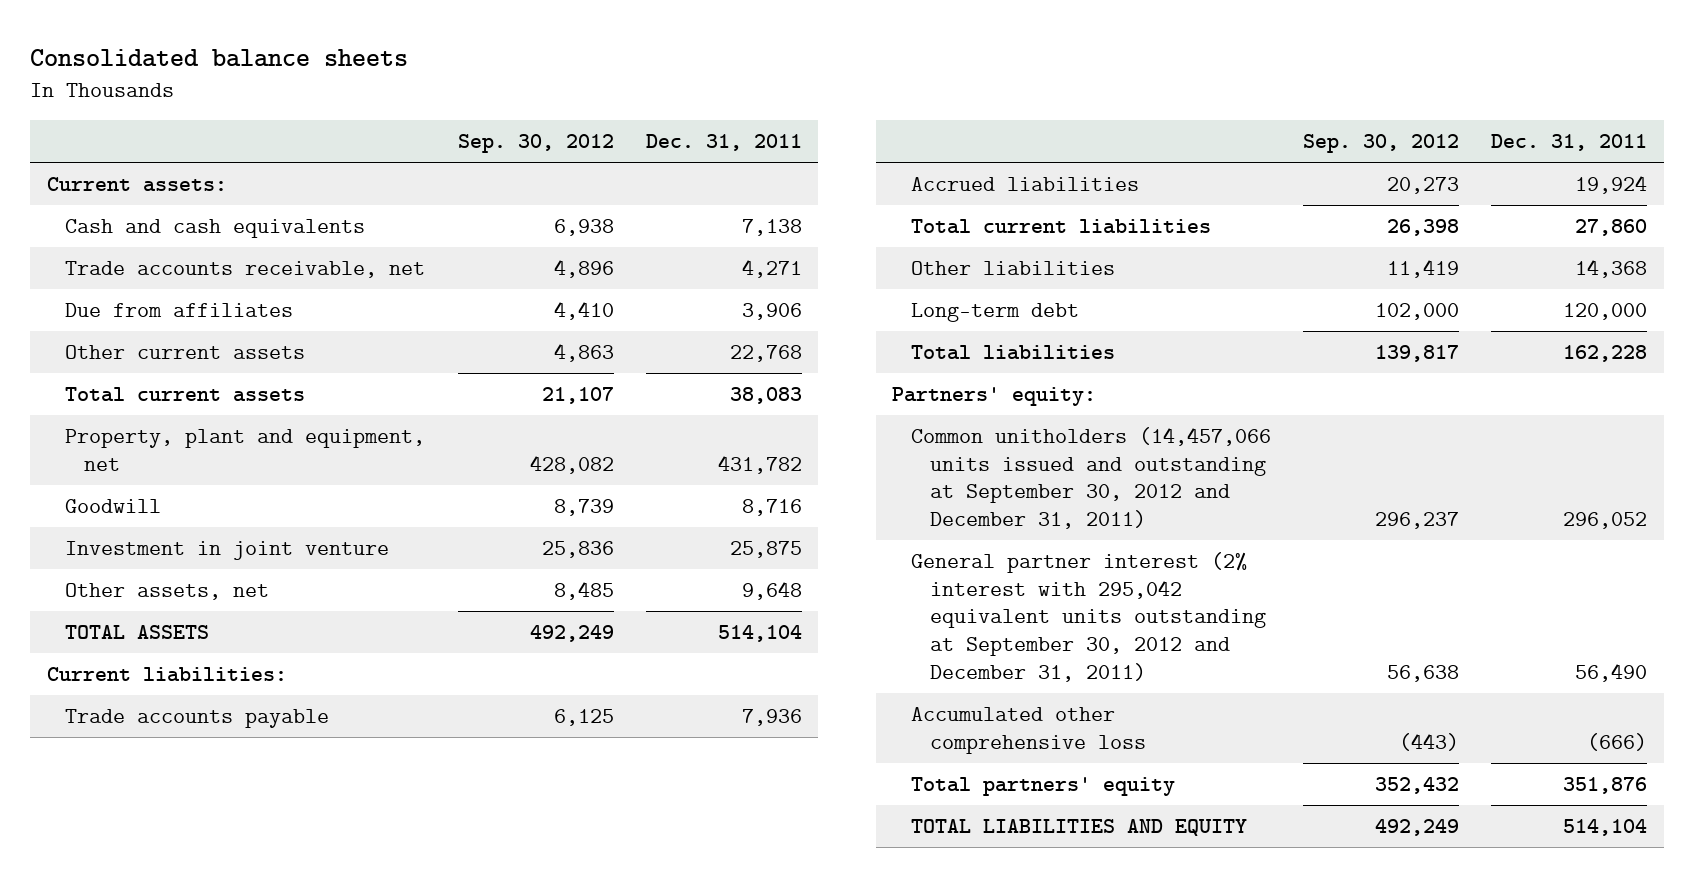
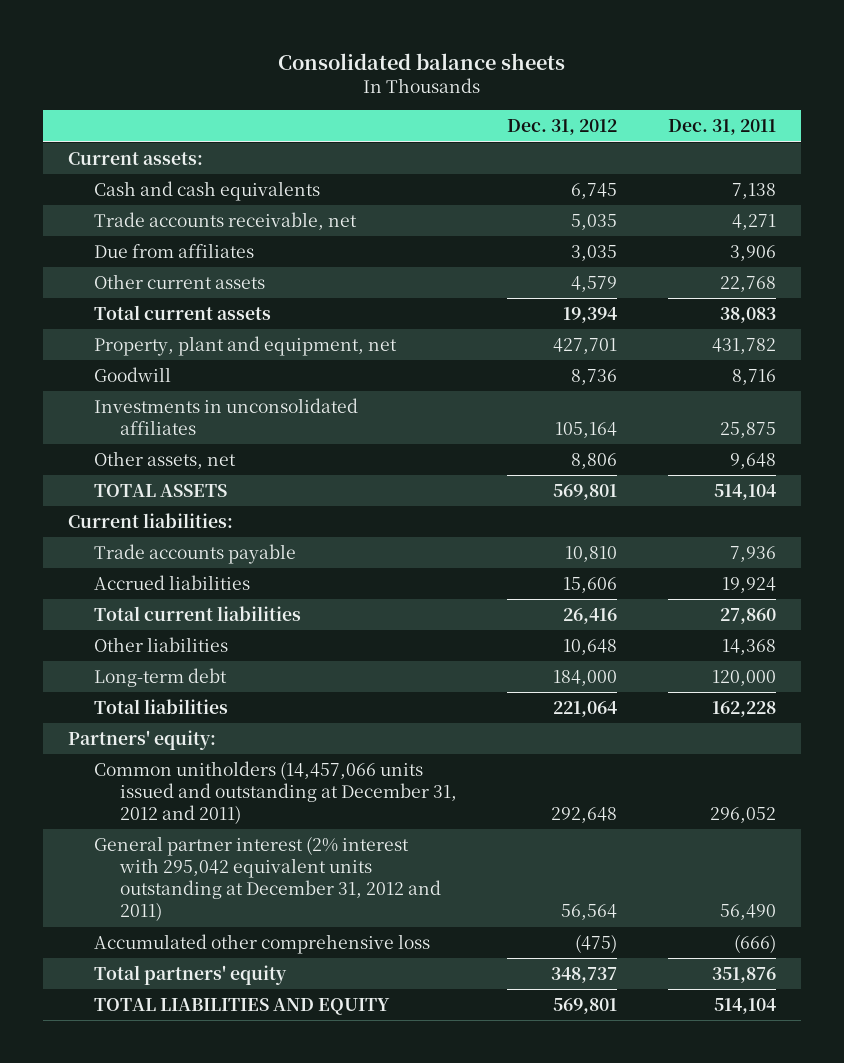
[457,134,614,154] Sep. 30, 2012 -> none
none -> [507,119,618,136] Dec. 31, 2012
[65,541,390,561] Investment in joint venture -> [93,398,358,436] Investments in unconsolidated affiliates
[910,427,1271,530] Common unitholders (14,457,066 units issued and outstanding at September 30, 2012 and December 31, 2011) -> [93,761,457,825] Common unitholders (14,457,066 units issued and outstanding at December 31, 2012 and 2011)
[910,552,1266,682] General partner interest (2% interest with 295,042 equivalent units outstanding at September 30, 2012 and December 31, 2011) -> [93,836,441,922] General partner interest (2% interest with 295,042 equivalent units outstanding at December 31, 2012 and 2011)

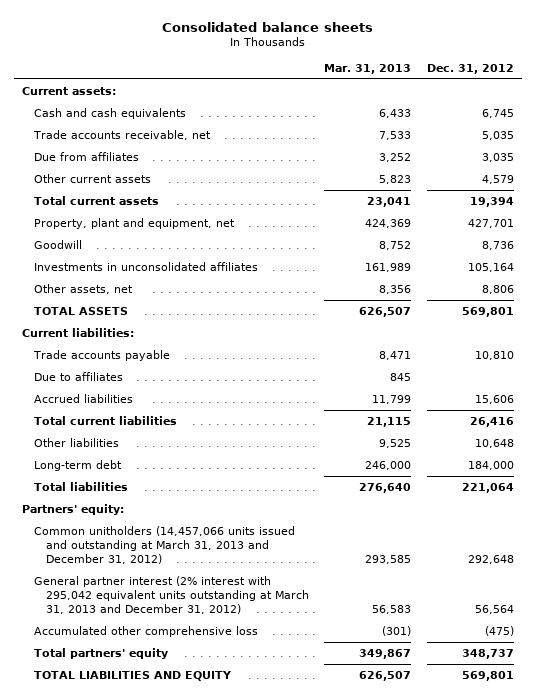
[667,119,776,136] Dec. 31, 2011 -> none
none -> [324,64,412,75] Mar. 31, 2013
none -> [33,371,123,381] Due to affiliates
[93,761,457,825] Common unitholders (14,457,066 units issued and outstanding at December 31, 2012 and 2011) -> [33,525,295,564] Common unitholders (14,457,066 units issued and outstanding at March 31, 2013 and December 31, 2012)
[93,836,441,922] General partner interest (2% interest with 295,042 equivalent units outstanding at December 31, 2012 and 2011) -> [33,575,309,614] General partner interest (2% interest with 295,042 equivalent units outstanding at March 31, 2013 and December 31, 2012)

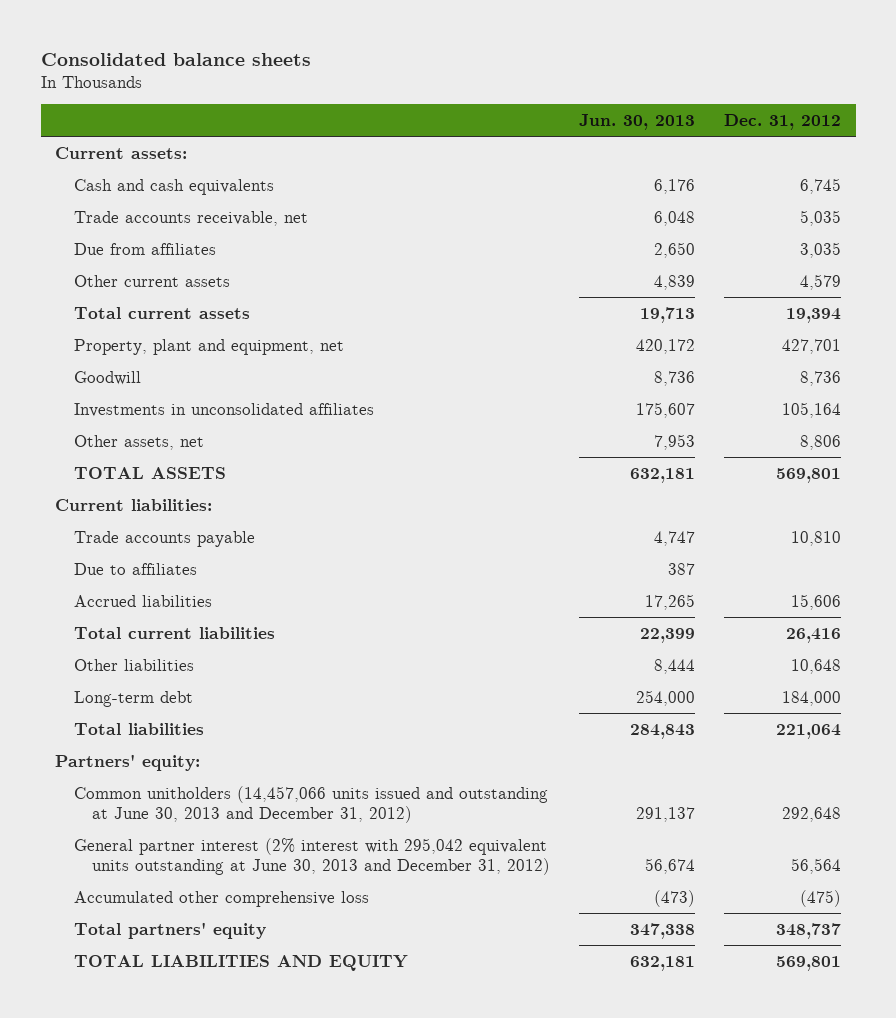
[324,64,412,75] Mar. 31, 2013 -> none
none -> [578,114,695,131] Jun. 30, 2013
[33,525,295,564] Common unitholders (14,457,066 units issued and outstanding at March 31, 2013 and December 31, 2012) -> [73,785,548,824] Common unitholders (14,457,066 units issued and outstanding at June 30, 2013 and December 31, 2012)
[33,575,309,614] General partner interest (2% interest with 295,042 equivalent units outstanding at March 31, 2013 and December 31, 2012) -> [73,837,550,876] General partner interest (2% interest with 295,042 equivalent units outstanding at June 30, 2013 and December 31, 2012)

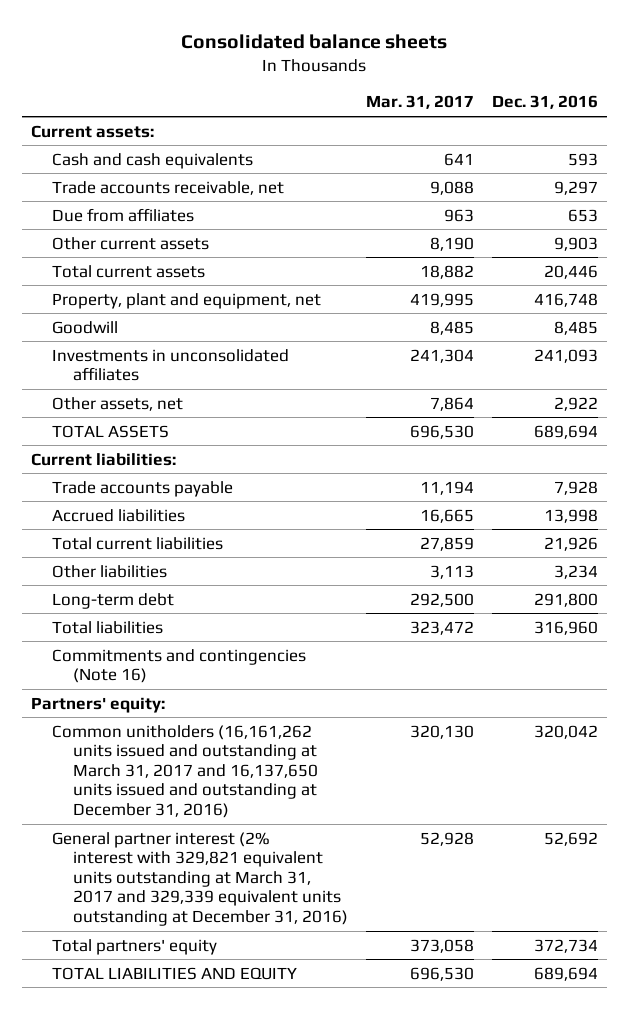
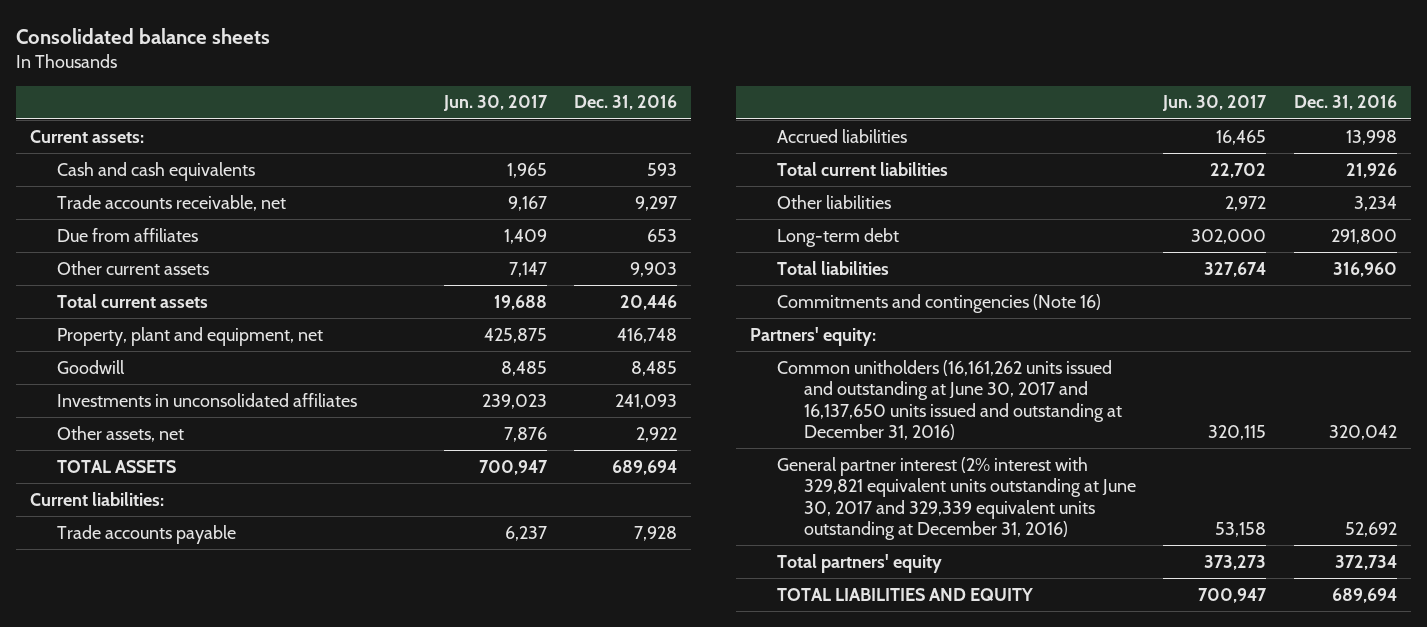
[365,95,474,110] Mar. 31, 2017 -> none
none -> [442,95,548,112] Jun. 30, 2017
[51,724,318,818] Common unitholders (16,161,262 units issued and outstanding at March 31, 2017 and 16,137,650 units issued and outstanding at December 31, 2016) -> [776,359,1122,441] Common unitholders (16,161,262 units issued and outstanding at June 30, 2017 and 16,137,650 units issued and outstanding at December 31, 2016)
[51,831,348,926] General partner interest (2% interest with 329,821 equivalent units outstanding at March 31, 2017 and 329,339 equivalent units outstanding at December 31, 2016) -> [776,456,1136,541] General partner interest (2% interest with 329,821 equivalent units outstanding at June 30, 2017 and 329,339 equivalent units outstanding at December 31, 2016)

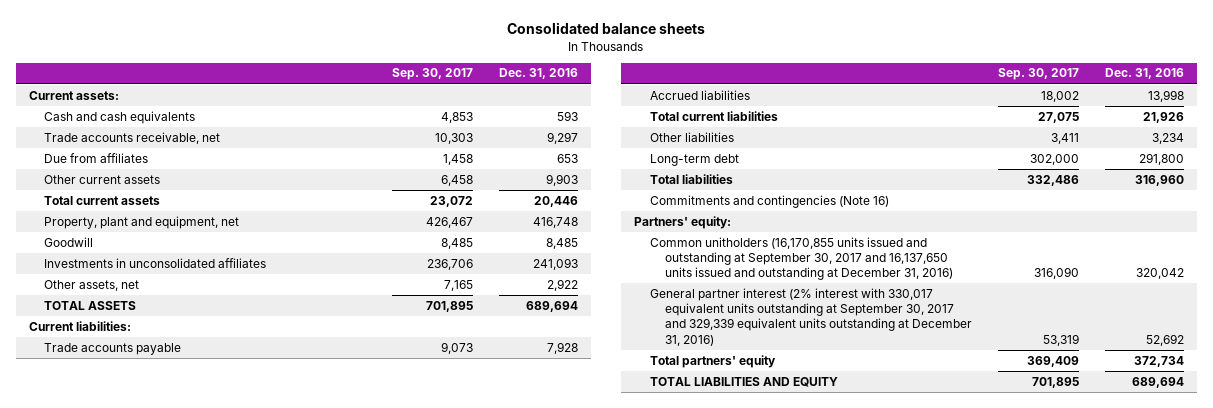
[442,95,548,112] Jun. 30, 2017 -> none
none -> [392,68,474,81] Sep. 30, 2017
[776,359,1122,441] Common unitholders (16,161,262 units issued and outstanding at June 30, 2017 and 16,137,650 units issued and outstanding at December 31, 2016) -> [649,236,953,281] Common unitholders (16,170,855 units issued and outstanding at September 30, 2017 and 16,137,650 units issued and outstanding at December 31, 2016)
[776,456,1136,541] General partner interest (2% interest with 329,821 equivalent units outstanding at June 30, 2017 and 329,339 equivalent units outstanding at December 31, 2016) -> [649,287,972,346] General partner interest (2% interest with 330,017 equivalent units outstanding at September 30, 2017 and 329,339 equivalent units outstanding at December 31, 2016)

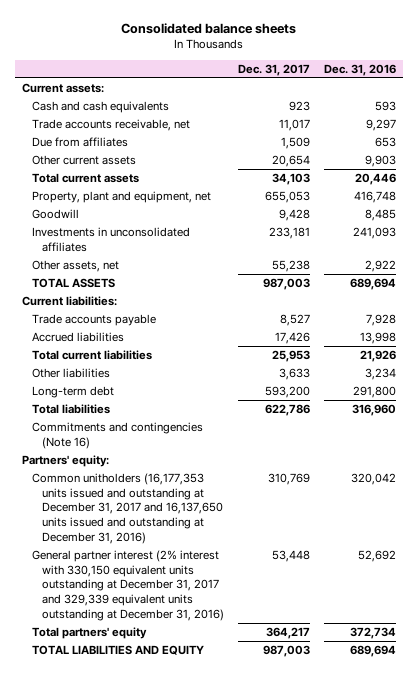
[392,68,474,81] Sep. 30, 2017 -> none
none -> [237,63,310,76] Dec. 31, 2017
[649,236,953,281] Common unitholders (16,170,855 units issued and outstanding at September 30, 2017 and 16,137,650 units issued and outstanding at December 31, 2016) -> [32,473,224,544] Common unitholders (16,177,353 units issued and outstanding at December 31, 2017 and 16,137,650 units issued and outstanding at December 31, 2016)
[649,287,972,346] General partner interest (2% interest with 330,017 equivalent units outstanding at September 30, 2017 and 329,339 equivalent units outstanding at December 31, 2016) -> [32,550,225,621] General partner interest (2% interest with 330,150 equivalent units outstanding at December 31, 2017 and 329,339 equivalent units outstanding at December 31, 2016)

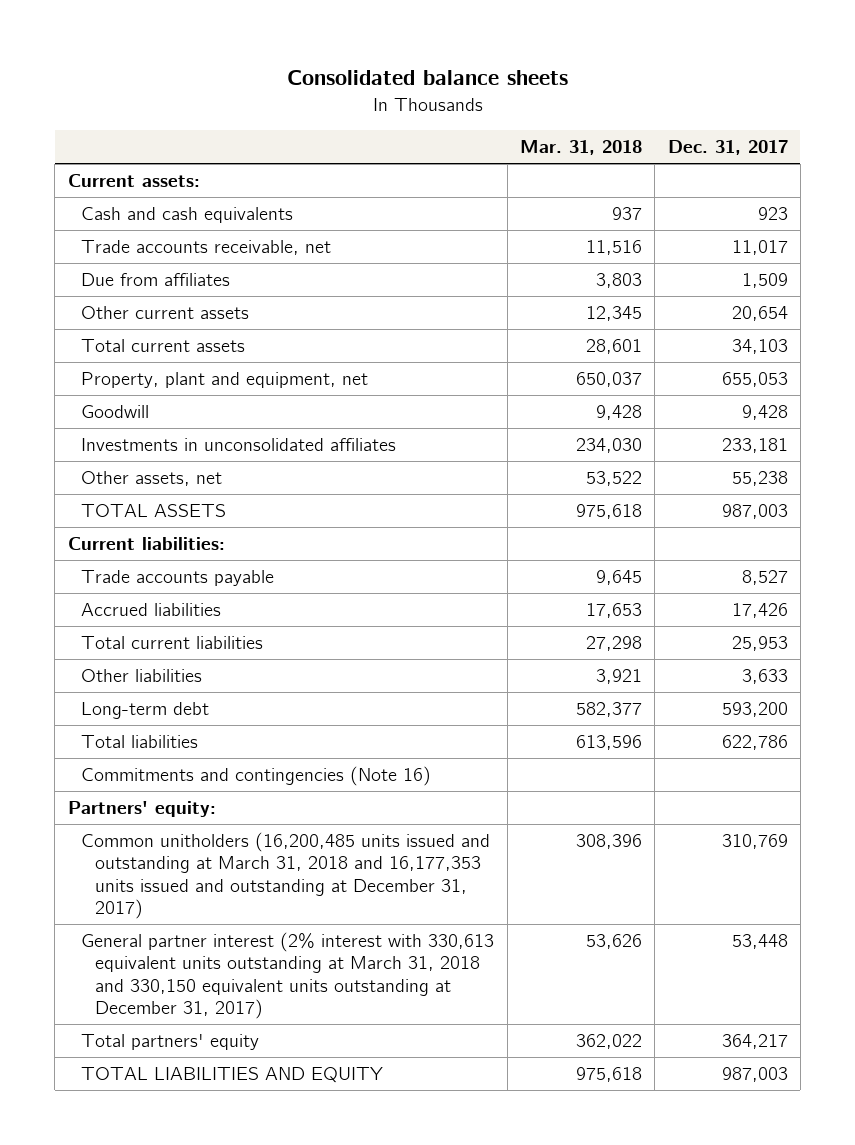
[323,63,396,76] Dec. 31, 2016 -> none
none -> [520,140,643,156] Mar. 31, 2018
[32,473,224,544] Common unitholders (16,177,353 units issued and outstanding at December 31, 2017 and 16,137,650 units issued and outstanding at December 31, 2016) -> [81,832,491,919] Common unitholders (16,200,485 units issued and outstanding at March 31, 2018 and 16,177,353 units issued and outstanding at December 31, 2017)
[32,550,225,621] General partner interest (2% interest with 330,150 equivalent units outstanding at December 31, 2017 and 329,339 equivalent units outstanding at December 31, 2016) -> [81,932,495,1019] General partner interest (2% interest with 330,613 equivalent units outstanding at March 31, 2018 and 330,150 equivalent units outstanding at December 31, 2017)

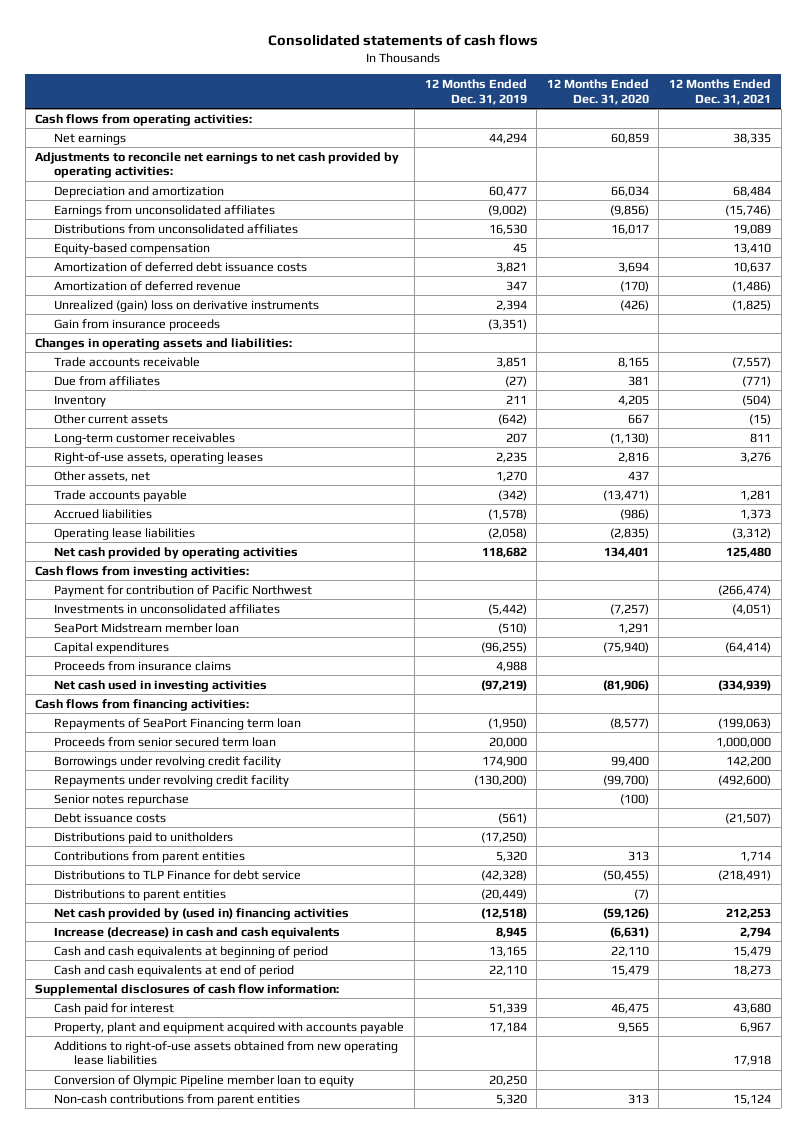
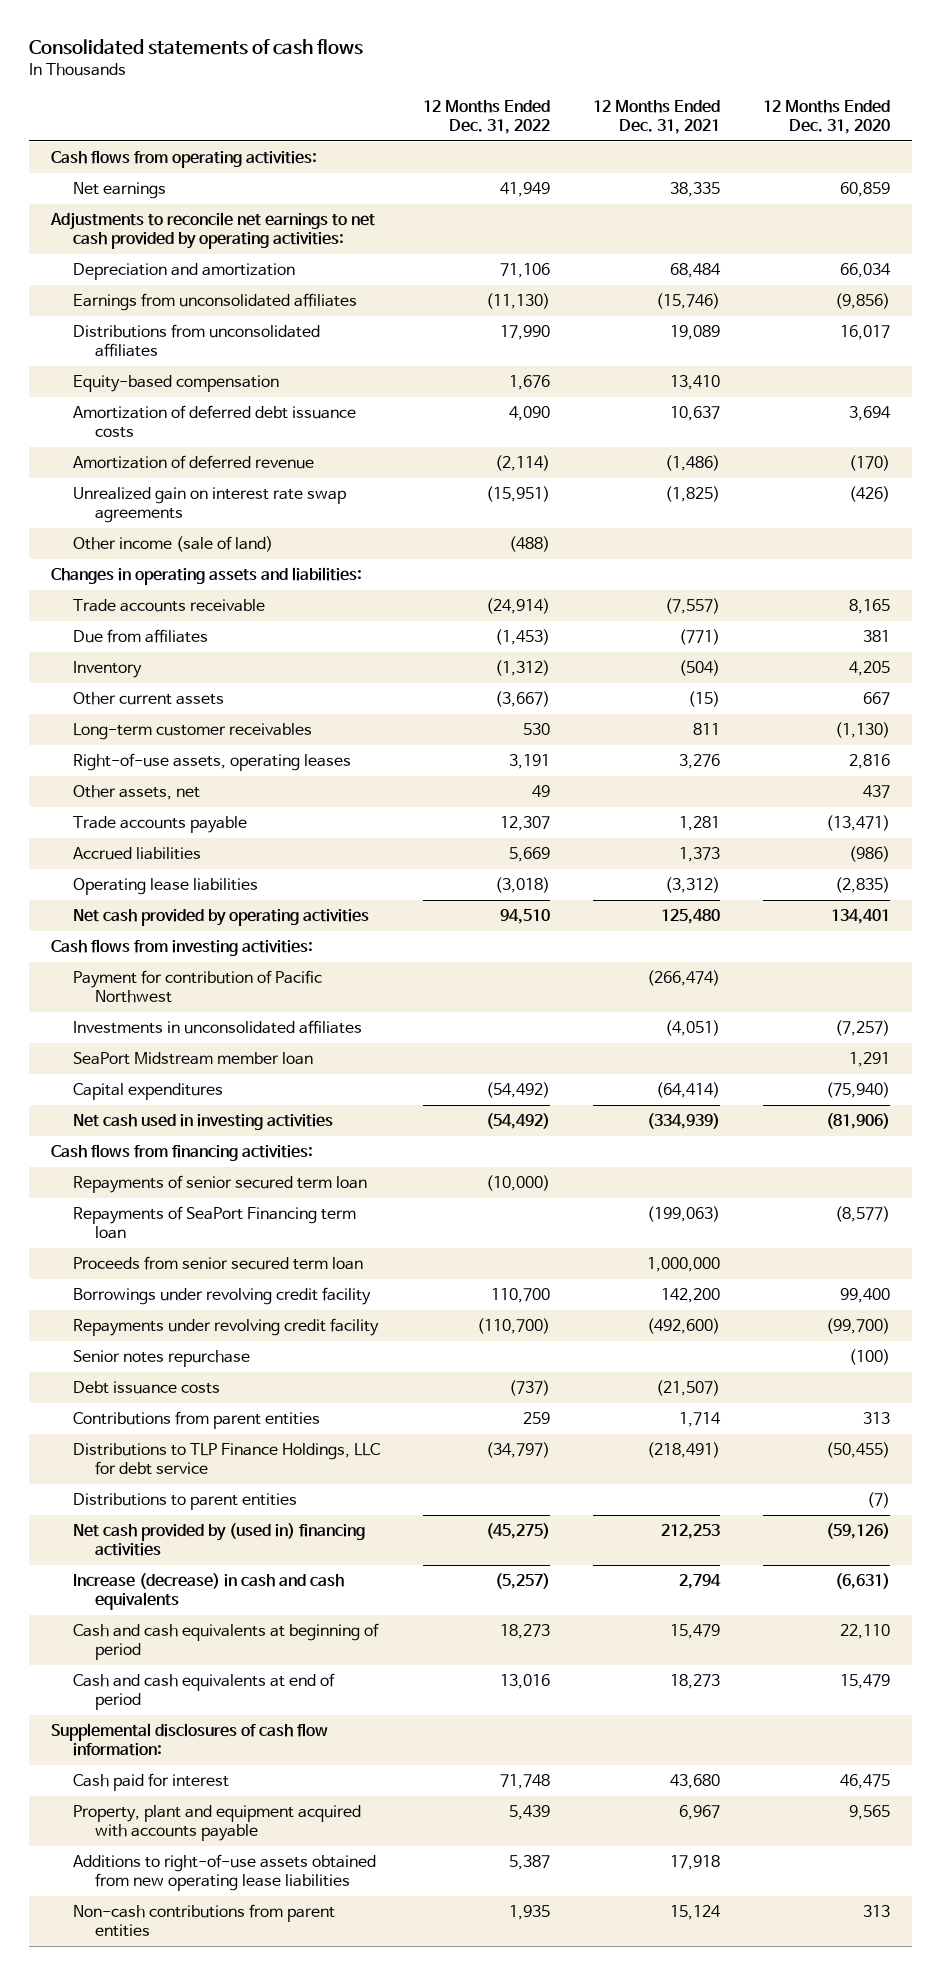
[424,79,527,105] 12 Months Ended Dec. 31, 2019 -> none
none -> [422,100,550,134] 12 Months Ended Dec. 31, 2022
[54,299,320,312] Unrealized (gain) loss on derivative instruments -> [72,487,346,523] Unrealized gain on interest rate swap agreements
[54,318,221,331] Gain from insurance proceeds -> [72,536,273,553] Other income (sale of land)
[54,660,232,671] Proceeds from insurance claims -> none
none -> [72,1175,367,1194] Repayments of senior secured term loan
[54,831,234,844] Distributions paid to unitholders -> none
[54,869,302,880] Distributions to TLP Finance for debt service -> [72,1443,380,1475] Distributions to TLP Finance Holdings, LLC for debt service
[54,1074,355,1087] Conversion of Olympic Pipeline member loan to equity -> none

